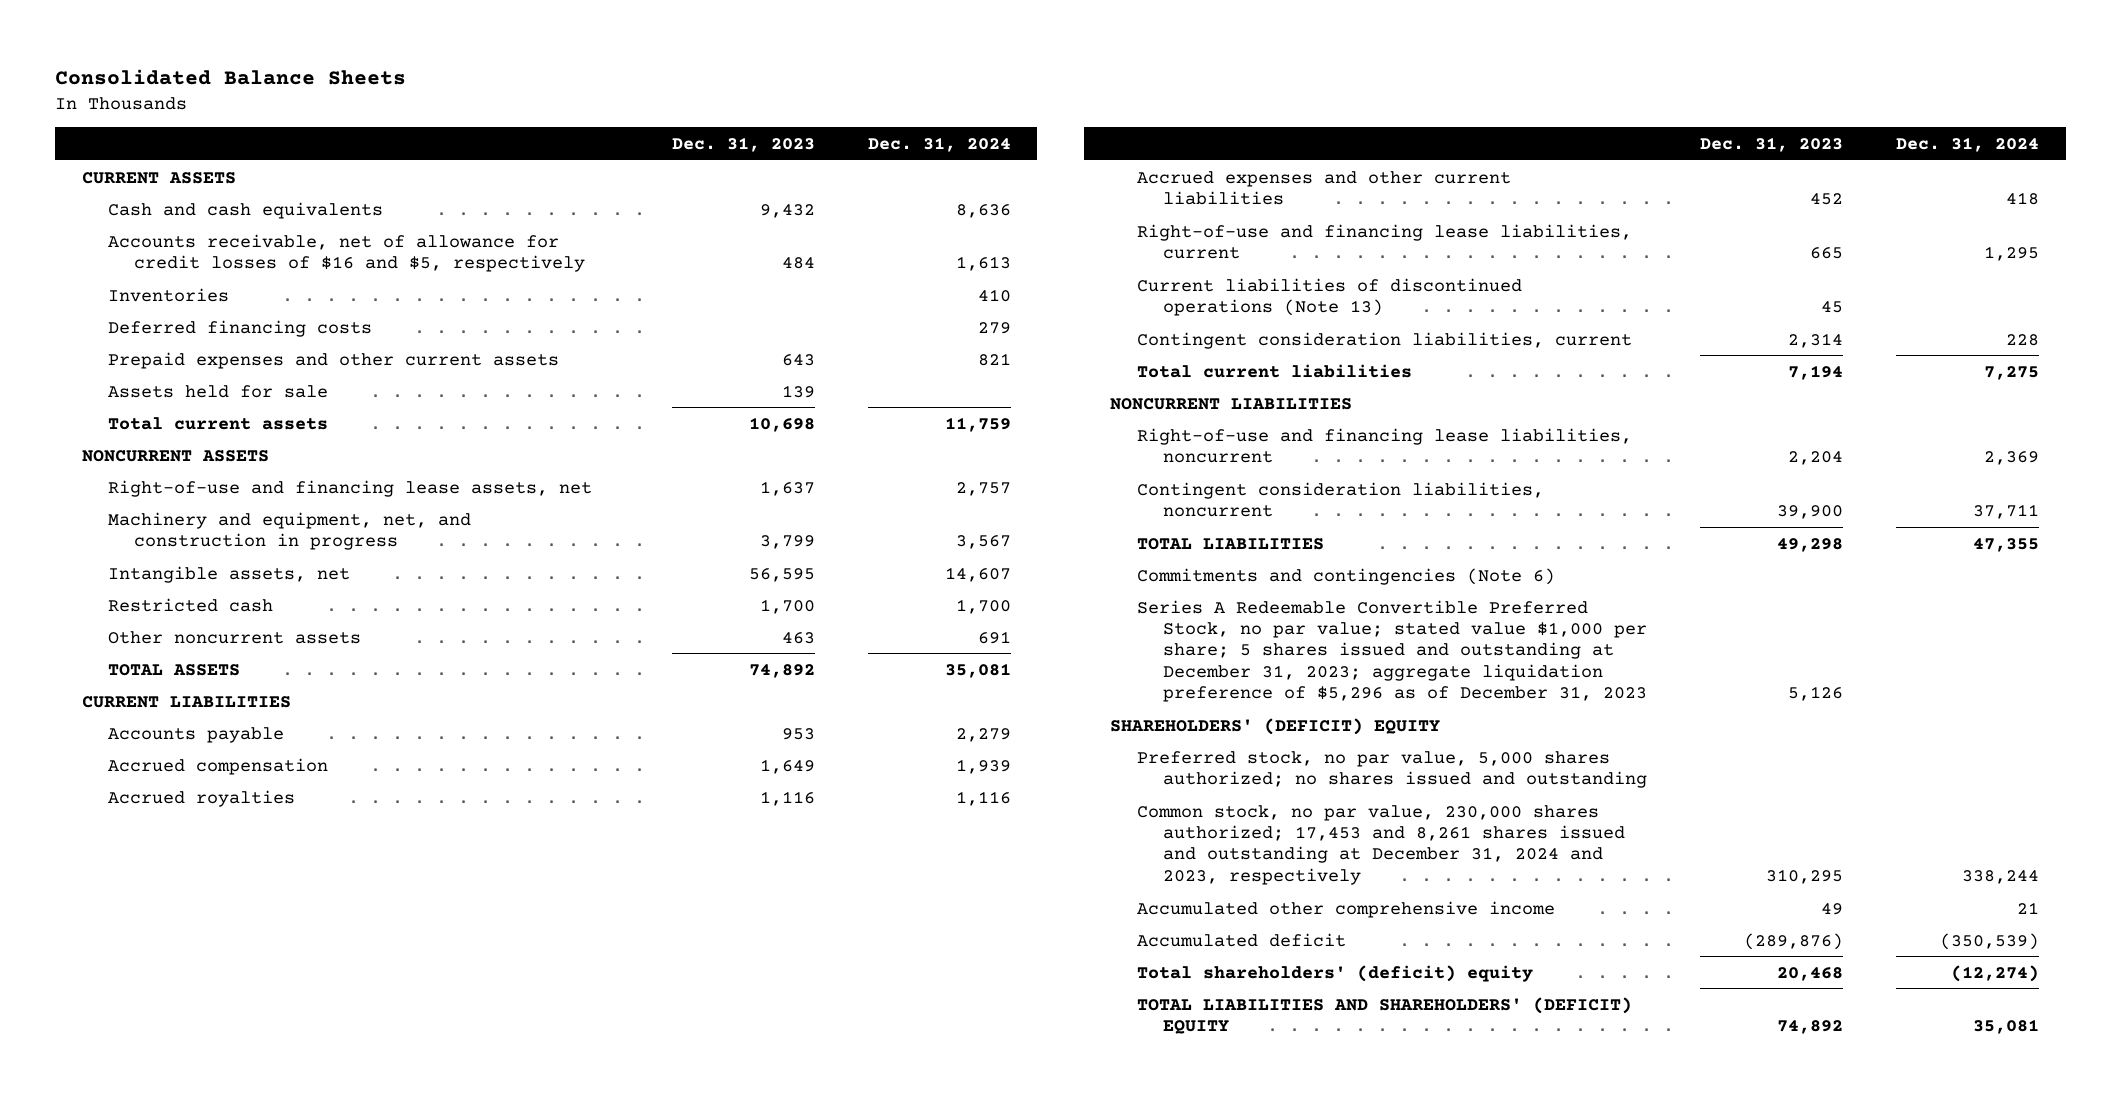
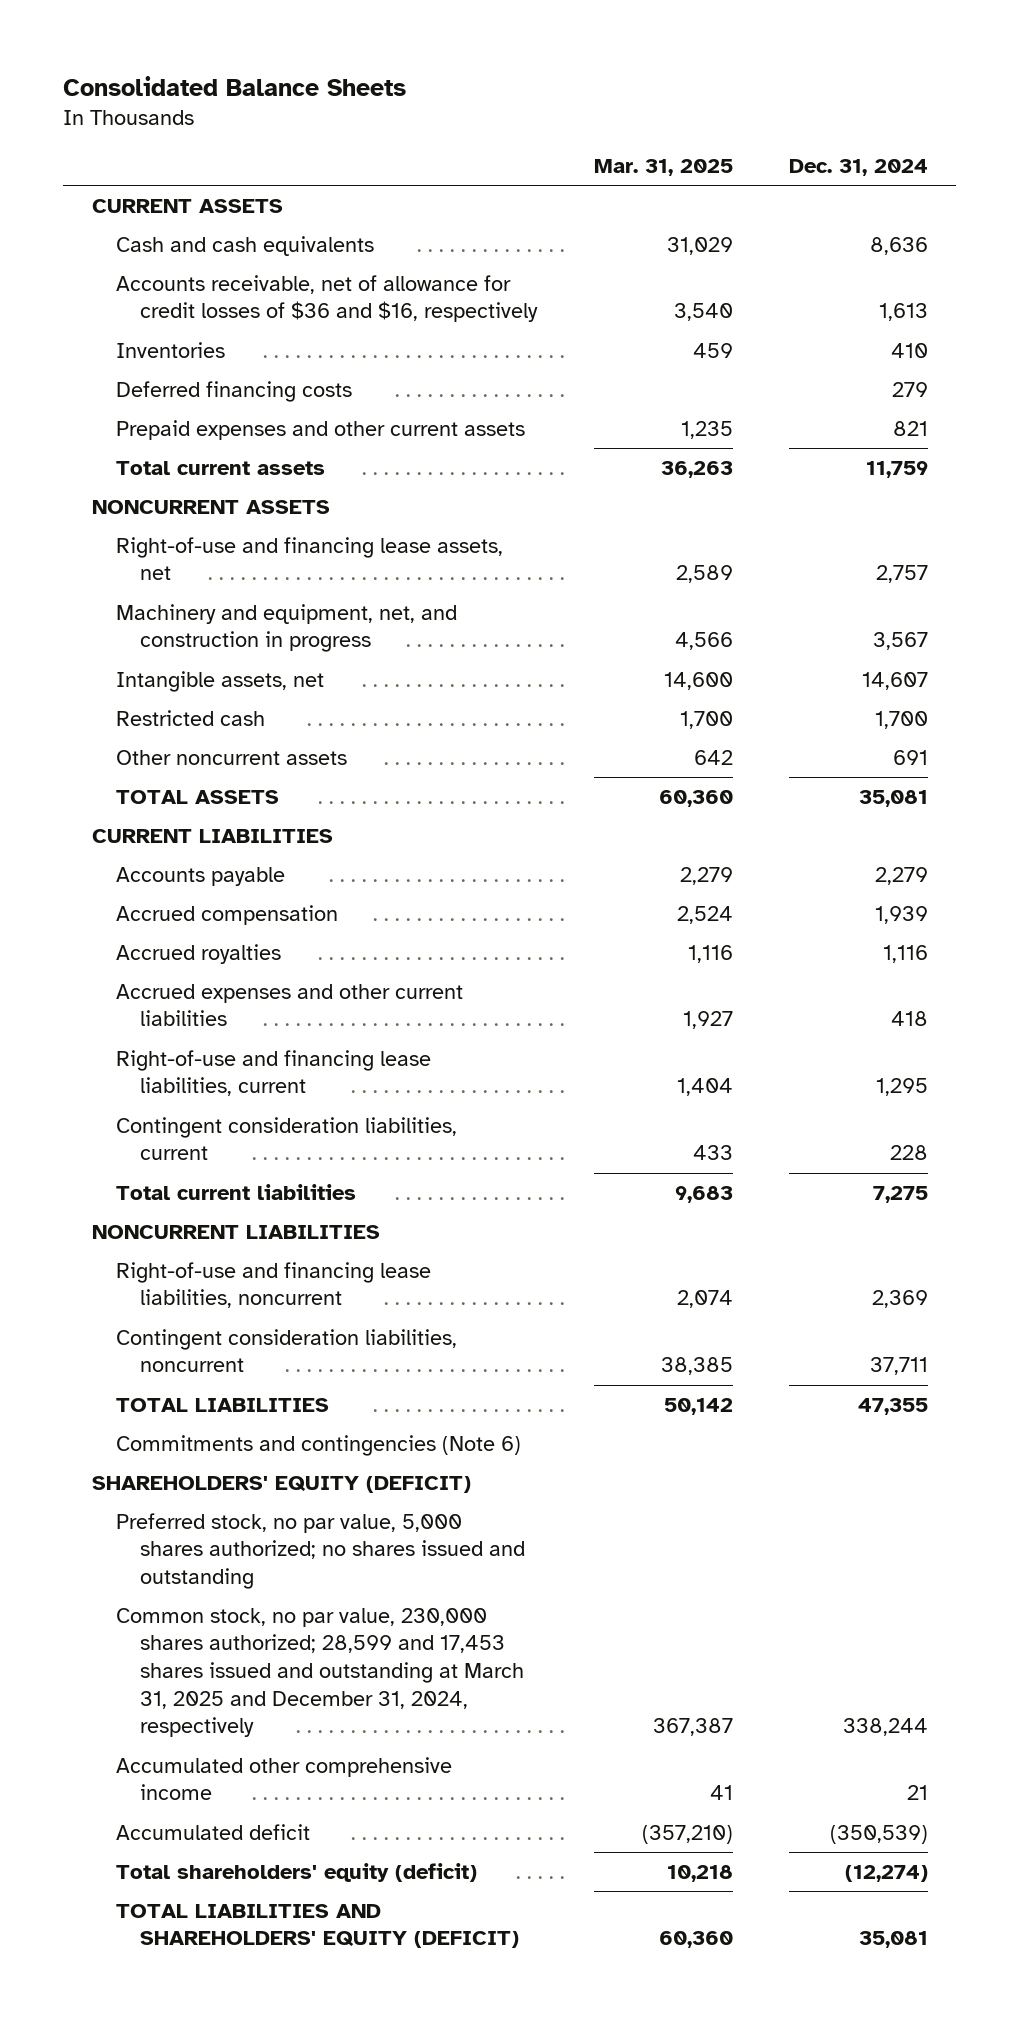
[671,137,815,153] Dec. 31, 2023 -> none
none -> [593,159,733,177] Mar. 31, 2025
[108,233,586,272] Accounts receivable, net of allowance for credit losses of $16 and $5, respectively -> [115,274,539,323] Accounts receivable, net of allowance for credit losses of $36 and $16, respectively
[108,384,329,398] Assets held for sale -> none
[1136,277,1522,316] Current liabilities of discontinued operations (Note 13) -> none
[1136,599,1648,703] Series A Redeemable Convertible Preferred Stock, no par value; stated value $1,000 per share; 5 shares issued and outstanding at December 31, 2023; aggregate liquidation preference of $5,296 as of December 31, 2023 -> none
[1110,717,1441,735] SHAREHOLDERS' (DEFICIT) EQUITY -> [91,1475,471,1493] SHAREHOLDERS' EQUITY (DEFICIT)
[1136,804,1626,885] Common stock, no par value, 230,000 shares authorized; 17,453 and 8,261 shares issued and outstanding at December 31, 2024 and 2023, respectively -> [115,1607,525,1738] Common stock, no par value, 230,000 shares authorized; 28,599 and 17,453 shares issued and outstanding at March 31, 2025 and December 31, 2024, respectively
[1136,964,1533,982] Total shareholders' (deficit) equity -> [115,1862,477,1882] Total shareholders' equity (deficit)
[1136,996,1632,1034] TOTAL LIABILITIES AND SHAREHOLDERS' (DEFICIT) EQUITY -> [115,1903,520,1949] TOTAL LIABILITIES AND SHAREHOLDERS' EQUITY (DEFICIT)

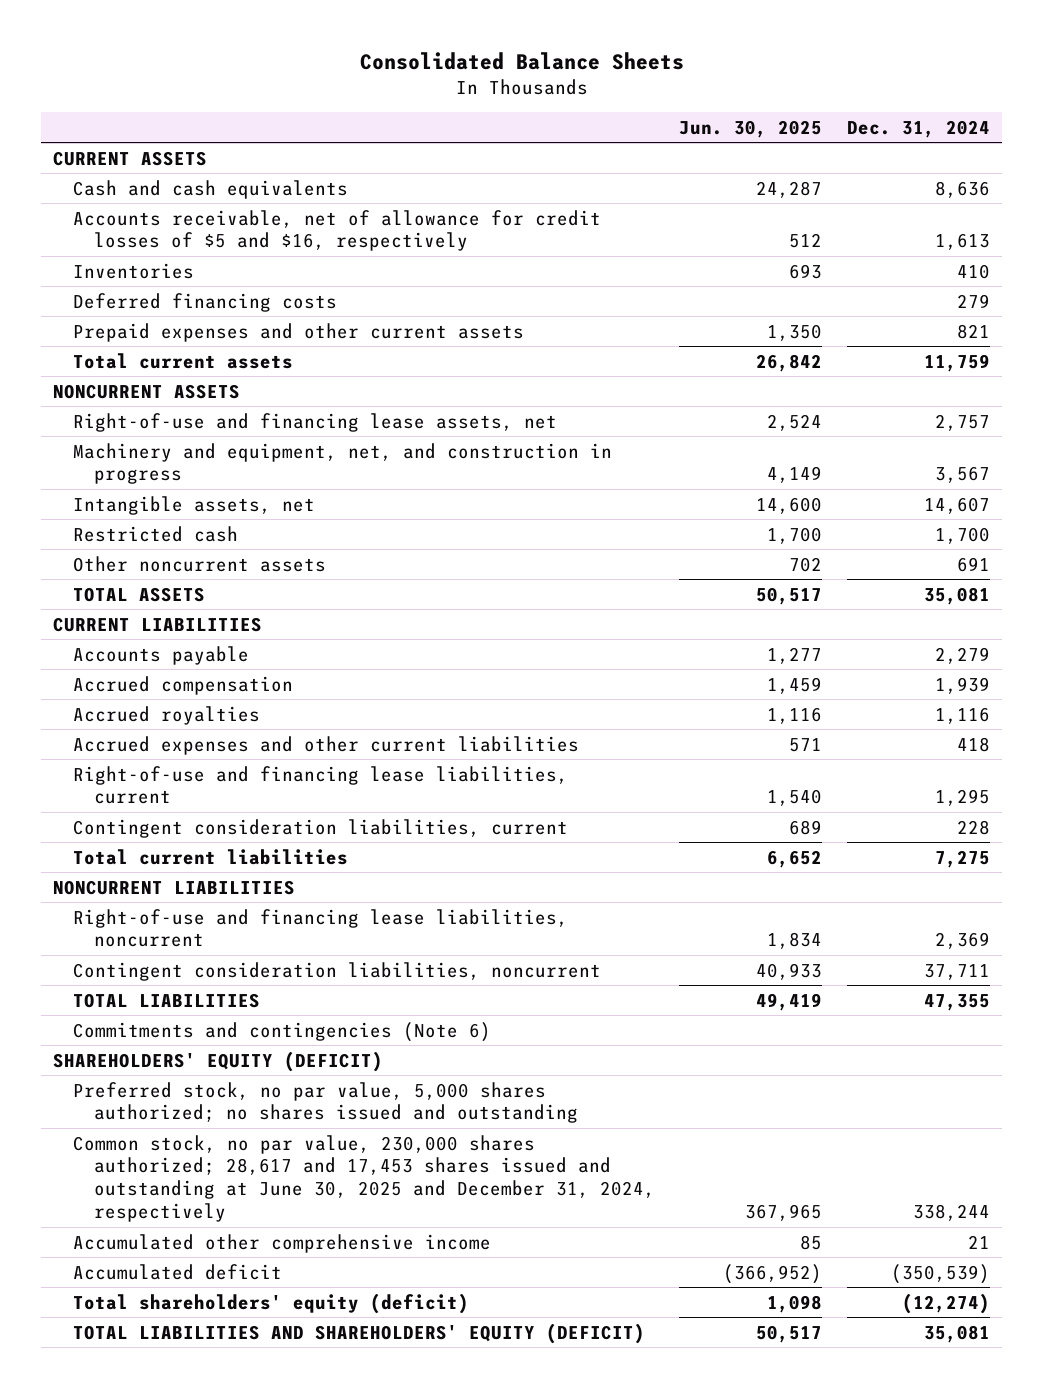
[593,159,733,177] Mar. 31, 2025 -> none
none -> [679,119,823,138] Jun. 30, 2025
[115,274,539,323] Accounts receivable, net of allowance for credit losses of $36 and $16, respectively -> [73,209,602,252] Accounts receivable, net of allowance for credit losses of $5 and $16, respectively
[115,1607,525,1738] Common stock, no par value, 230,000 shares authorized; 28,599 and 17,453 shares issued and outstanding at March 31, 2025 and December 31, 2024, respectively -> [73,1134,655,1222] Common stock, no par value, 230,000 shares authorized; 28,617 and 17,453 shares issued and outstanding at June 30, 2025 and December 31, 2024, respectively

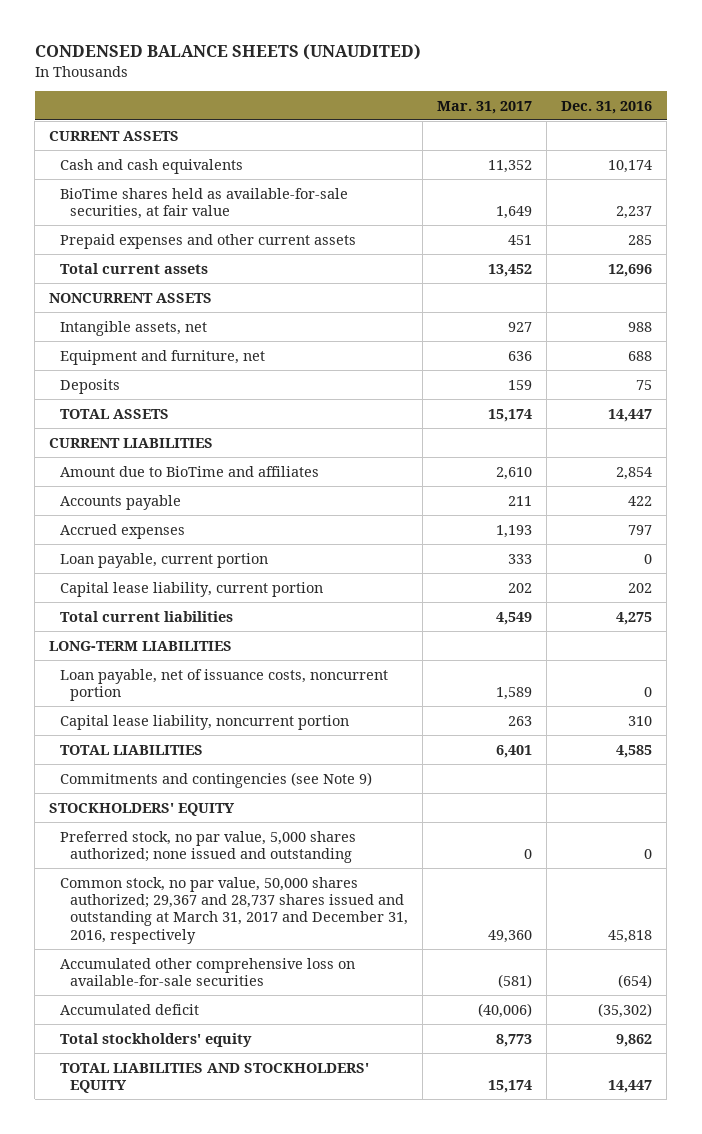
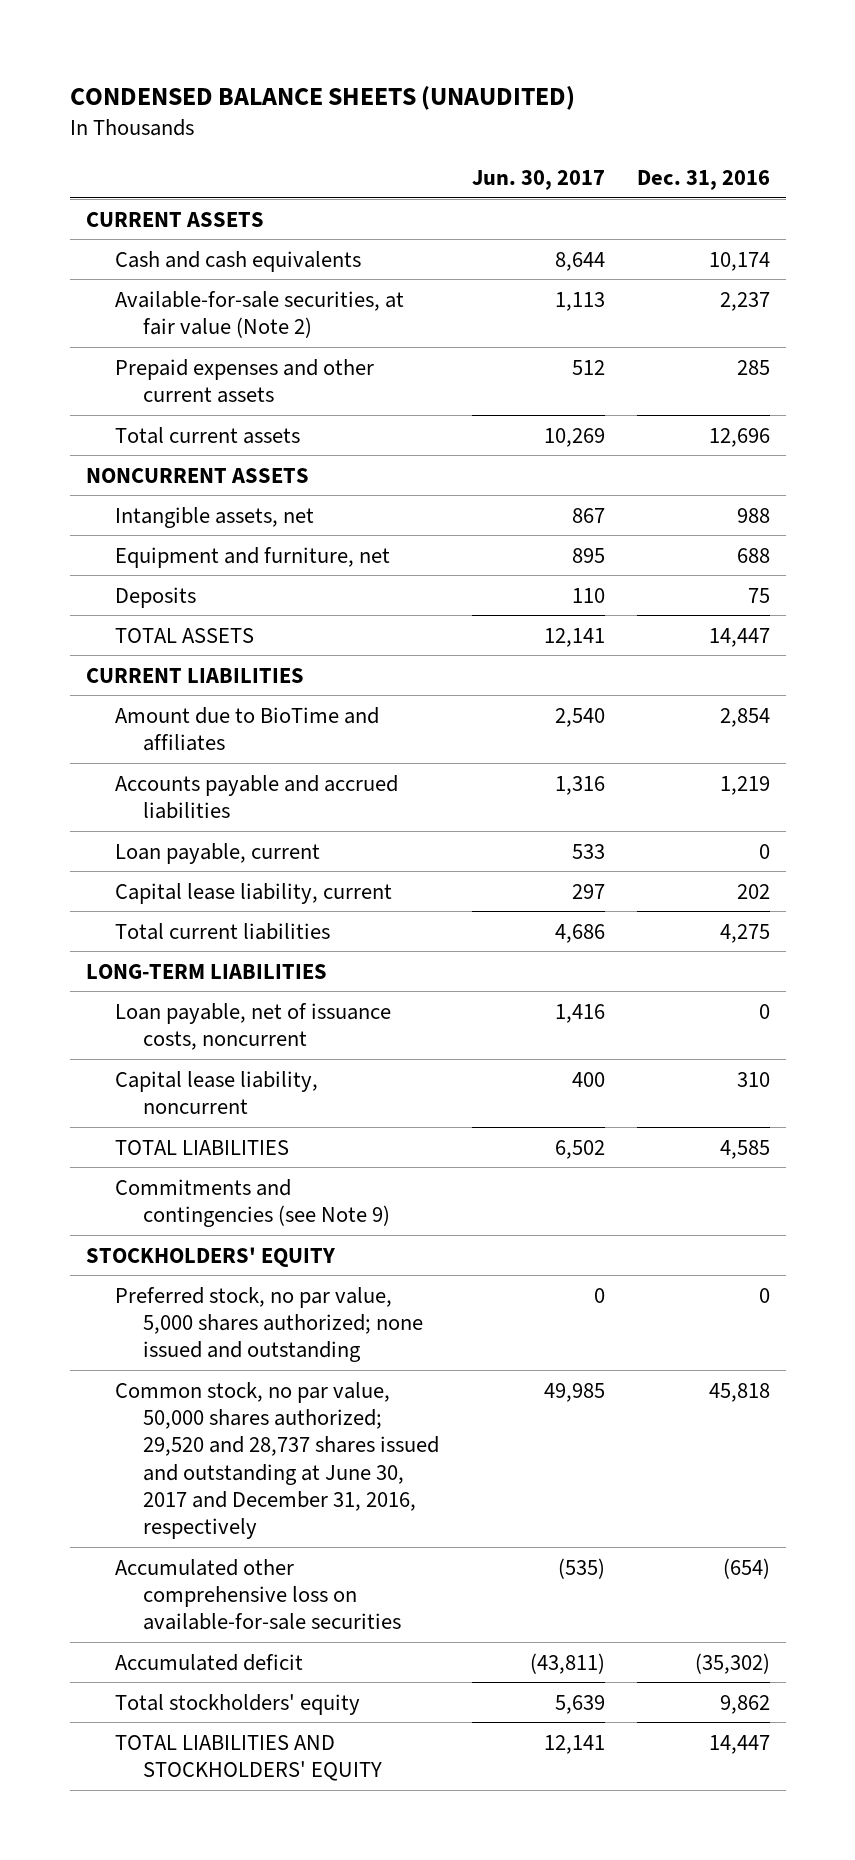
[437,100,533,114] Mar. 31, 2017 -> none
none -> [471,170,605,191] Jun. 30, 2017
[59,187,348,219] BioTime shares held as available-for-sale securities, at fair value -> [114,290,404,339] Available-for-sale securities, at fair value (Note 2)
[59,494,181,510] Accounts payable -> none
[59,523,185,539] Accrued expenses -> none
none -> [114,774,398,820] Accounts payable and accrued liabilities
[59,552,268,568] Loan payable, current portion -> [114,842,320,864] Loan payable, current
[59,581,323,597] Capital lease liability, current portion -> [114,882,392,904] Capital lease liability, current
[59,668,388,701] Loan payable, net of issuance costs, noncurrent portion -> [114,1002,391,1051] Loan payable, net of issuance costs, noncurrent
[59,714,349,730] Capital lease liability, noncurrent portion -> [114,1070,318,1115] Capital lease liability, noncurrent
[59,876,408,944] Common stock, no par value, 50,000 shares authorized; 29,367 and 28,737 shares issued and outstanding at March 31, 2017 and December 31, 2016, respectively -> [114,1381,440,1540] Common stock, no par value, 50,000 shares authorized; 29,520 and 28,737 shares issued and outstanding at June 30, 2017 and December 31, 2016, respectively

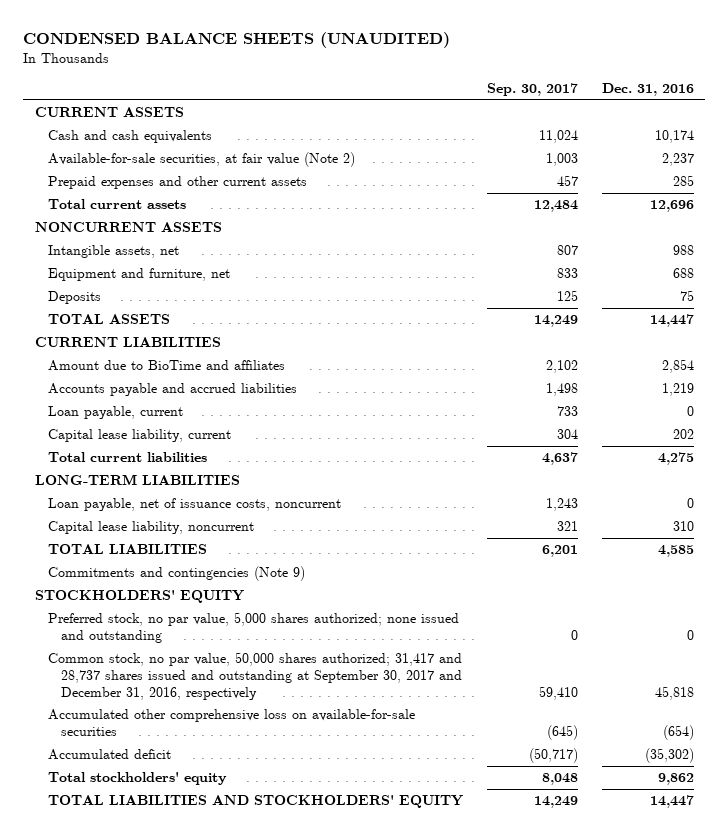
[471,170,605,191] Jun. 30, 2017 -> none
none -> [486,83,578,97] Sep. 30, 2017
[114,1178,391,1228] Commitments and contingencies (see Note 9) -> [47,566,305,582] Commitments and contingencies (Note 9)
[114,1381,440,1540] Common stock, no par value, 50,000 shares authorized; 29,520 and 28,737 shares issued and outstanding at June 30, 2017 and December 31, 2016, respectively -> [47,652,462,700] Common stock, no par value, 50,000 shares authorized; 31,417 and 28,737 shares issued and outstanding at September 30, 2017 and December 31, 2016, respectively

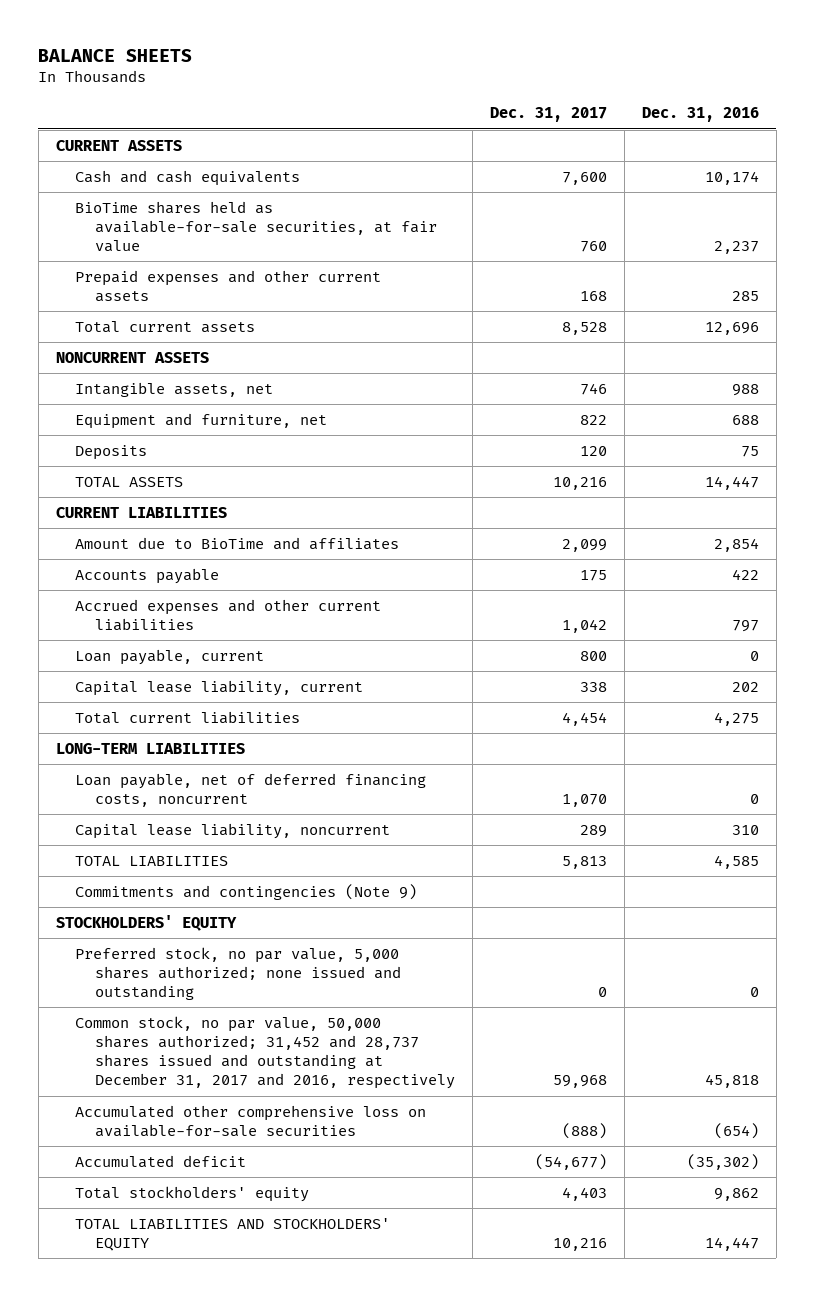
[22,32,450,49] CONDENSED BALANCE SHEETS (UNAUDITED) -> [38,48,193,62] BALANCE SHEETS
[486,83,578,97] Sep. 30, 2017 -> none
none -> [489,107,607,123] Dec. 31, 2017
[47,152,355,168] Available-for-sale securities, at fair value (Note 2) -> [75,200,437,253] BioTime shares held as available-for-sale securities, at fair value
none -> [75,567,220,584] Accounts payable
[47,383,297,397] Accounts payable and accrued liabilities -> [75,598,382,632] Accrued expenses and other current liabilities
[661,383,694,397] 1,219 -> [731,620,759,633] 797
[47,498,341,512] Loan payable, net of issuance costs, noncurrent -> [75,772,427,808] Loan payable, net of deferred financing costs, noncurrent
[47,652,462,700] Common stock, no par value, 50,000 shares authorized; 31,417 and 28,737 shares issued and outstanding at September 30, 2017 and December 31, 2016, respectively -> [75,1015,455,1090] Common stock, no par value, 50,000 shares authorized; 31,452 and 28,737 shares issued and outstanding at December 31, 2017 and 2016, respectively

